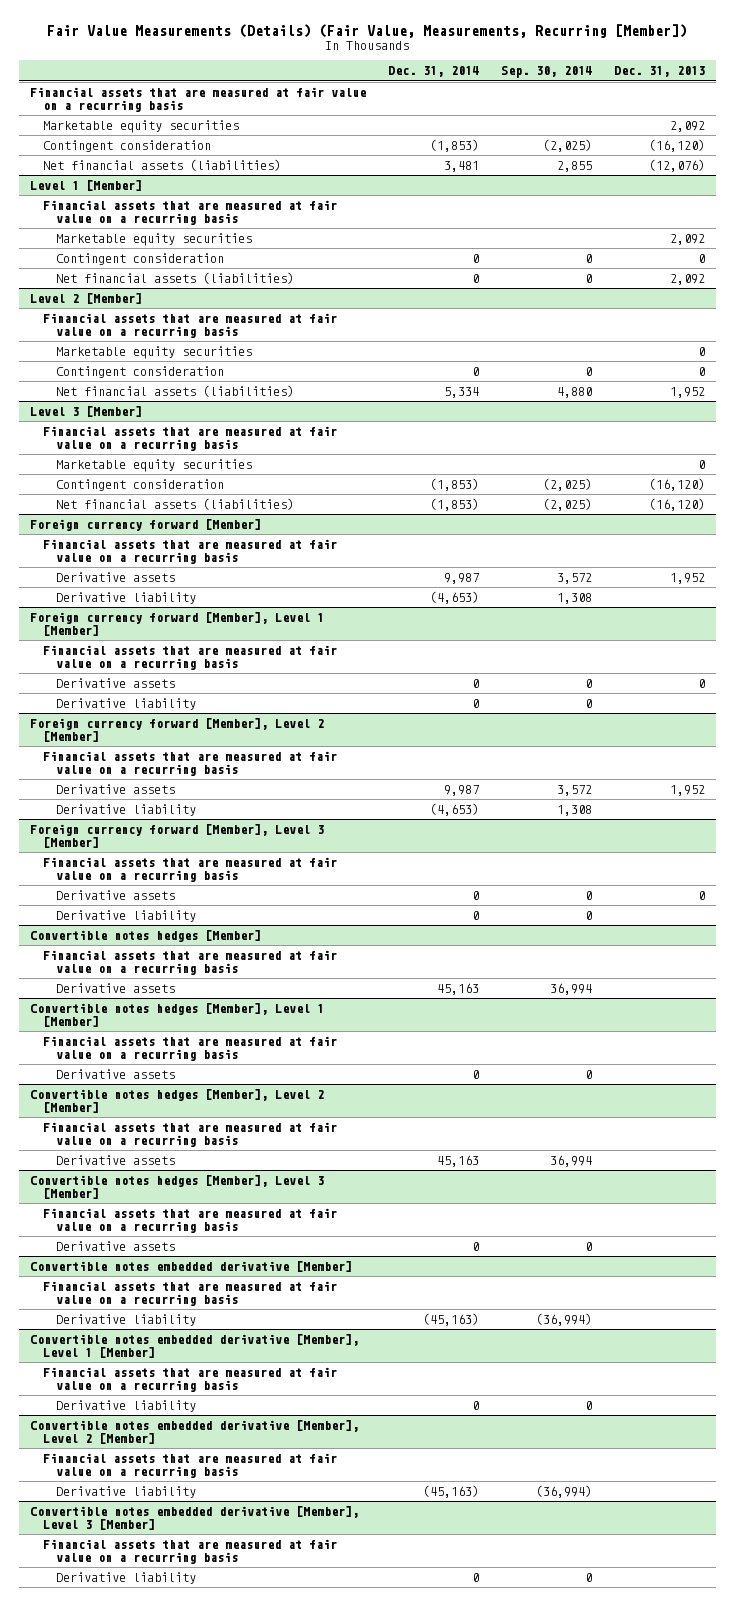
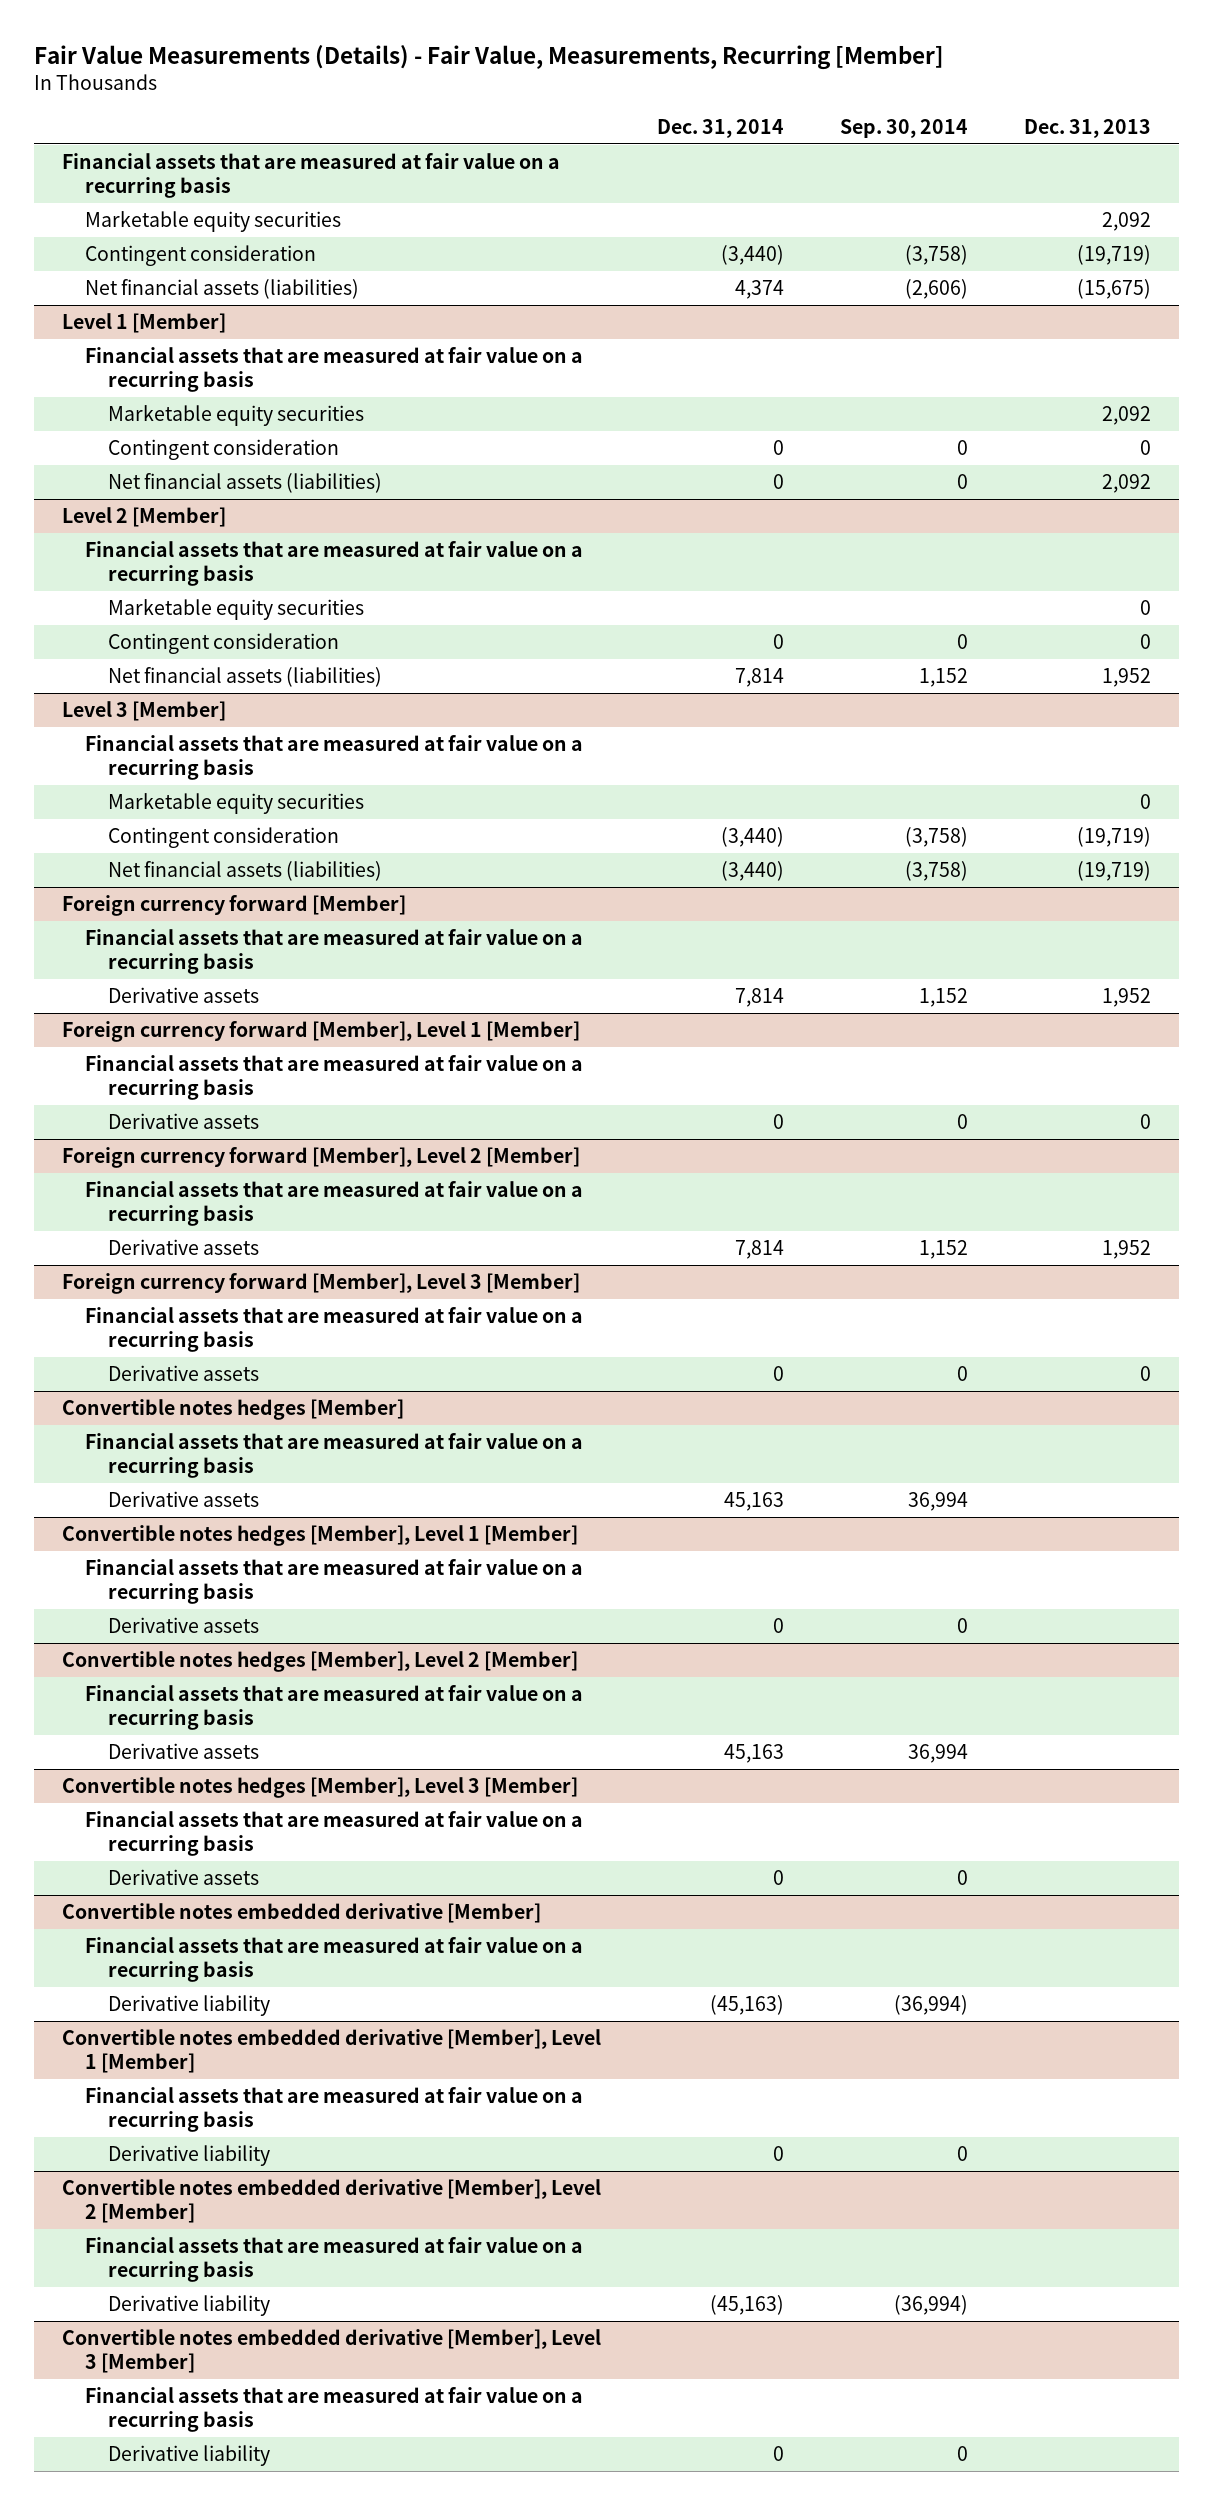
[47,23,688,38] Fair Value Measurements (Details) (Fair Value, Measurements, Recurring [Member]) -> [33,44,944,70] Fair Value Measurements (Details) - Fair Value, Measurements, Recurring [Member]
[429,138,479,152] (1,853) -> [720,245,784,266] (3,440)
[542,138,592,152] (2,025) -> [904,245,968,266] (3,758)
[648,138,705,152] (16,120) -> [1076,245,1151,266] (19,719)
[443,160,479,172] 3,481 -> [734,280,784,300] 4,374
[556,160,592,172] 2,855 -> [904,279,968,300] (2,606)
[648,158,705,172] (12,076) -> [1076,279,1151,300] (15,675)
[443,386,479,398] 5,334 -> [734,668,784,688] 7,814
[556,386,592,398] 4,880 -> [918,668,968,688] 1,152
[429,477,479,491] (1,853) -> [720,827,784,848] (3,440)
[542,477,592,491] (2,025) -> [904,827,968,848] (3,758)
[648,477,705,491] (16,120) -> [1076,827,1151,848] (19,719)
[429,497,479,511] (1,853) -> [720,861,784,882] (3,440)
[542,497,592,511] (2,025) -> [904,861,968,882] (3,758)
[648,497,705,511] (16,120) -> [1076,861,1151,882] (19,719)
[55,591,196,604] Derivative liability -> none
[443,572,479,584] 9,987 -> [734,988,784,1008] 7,814
[556,572,592,584] 3,572 -> [918,988,968,1008] 1,152
[55,697,196,710] Derivative liability -> none
[55,803,196,816] Derivative liability -> none
[443,784,479,796] 9,987 -> [734,1240,784,1260] 7,814
[556,784,592,796] 3,572 -> [918,1240,968,1260] 1,152
[55,909,196,922] Derivative liability -> none

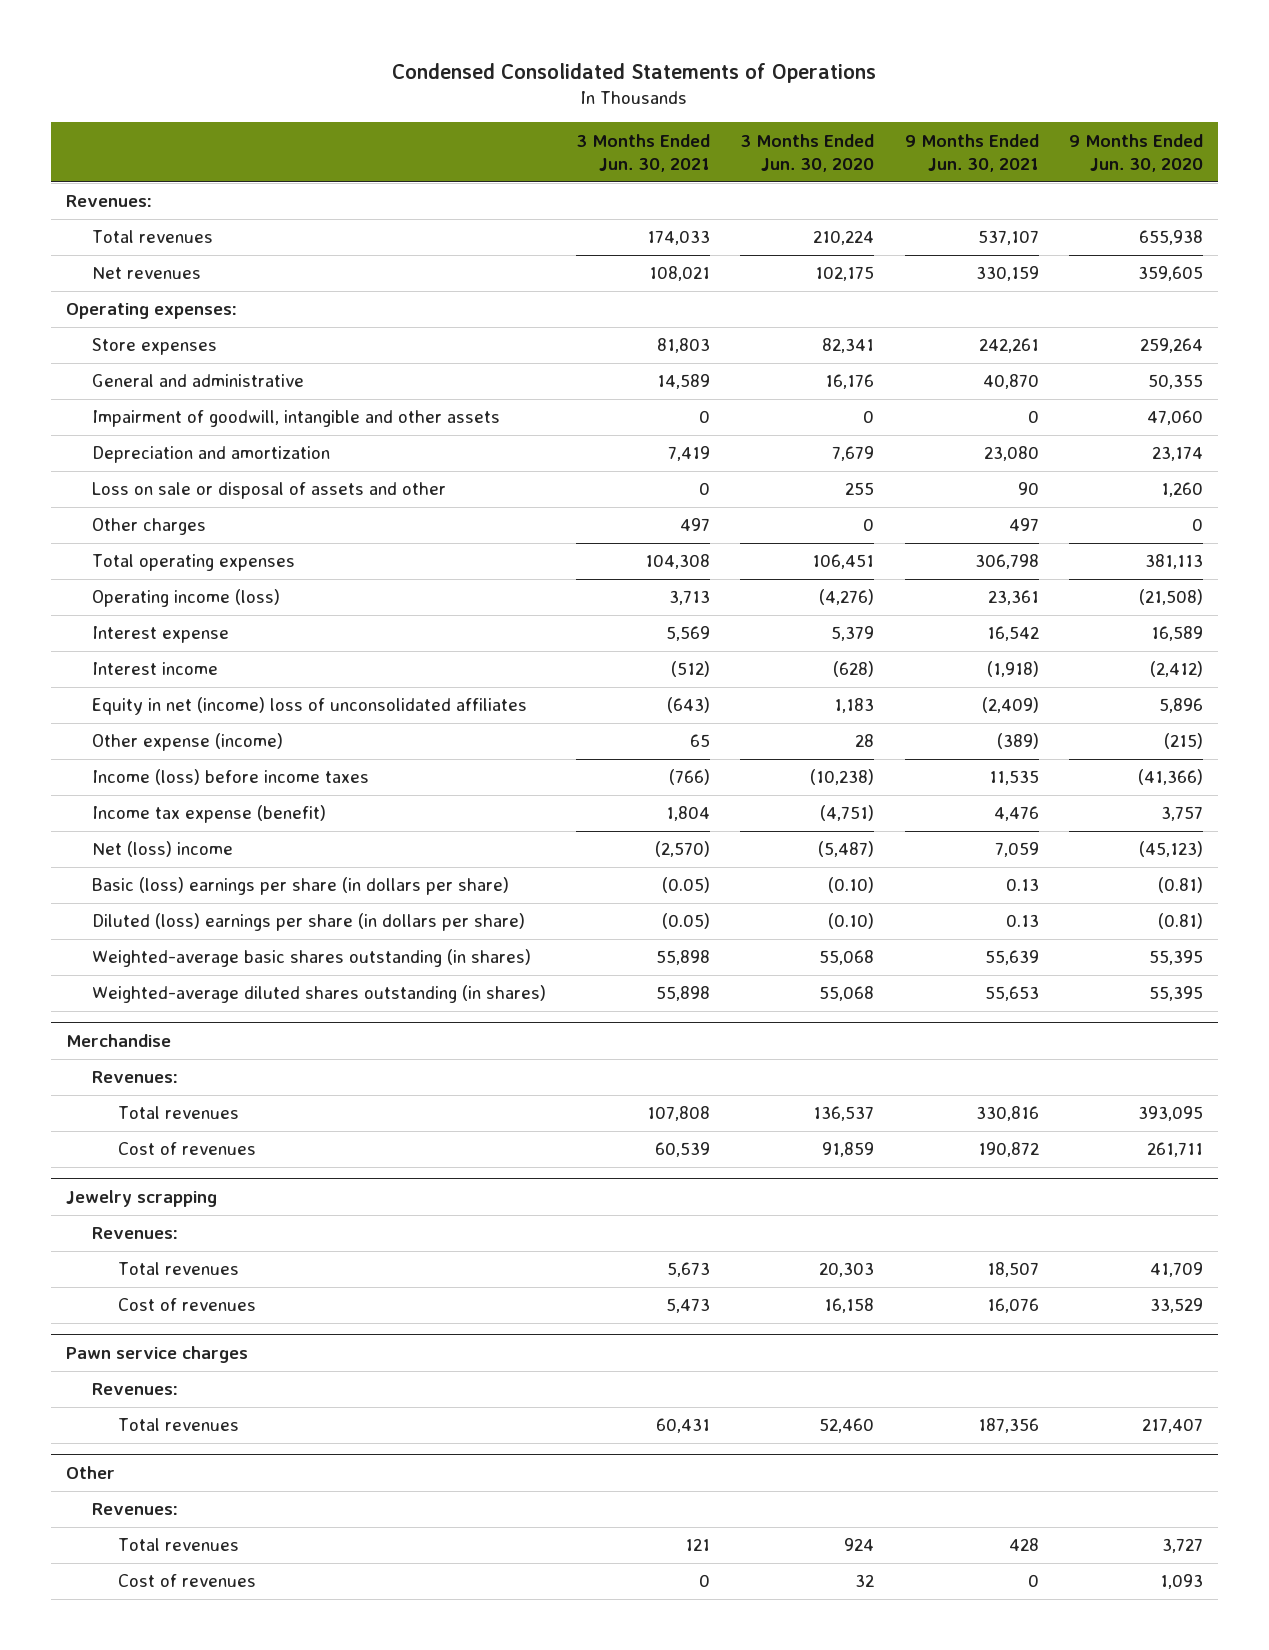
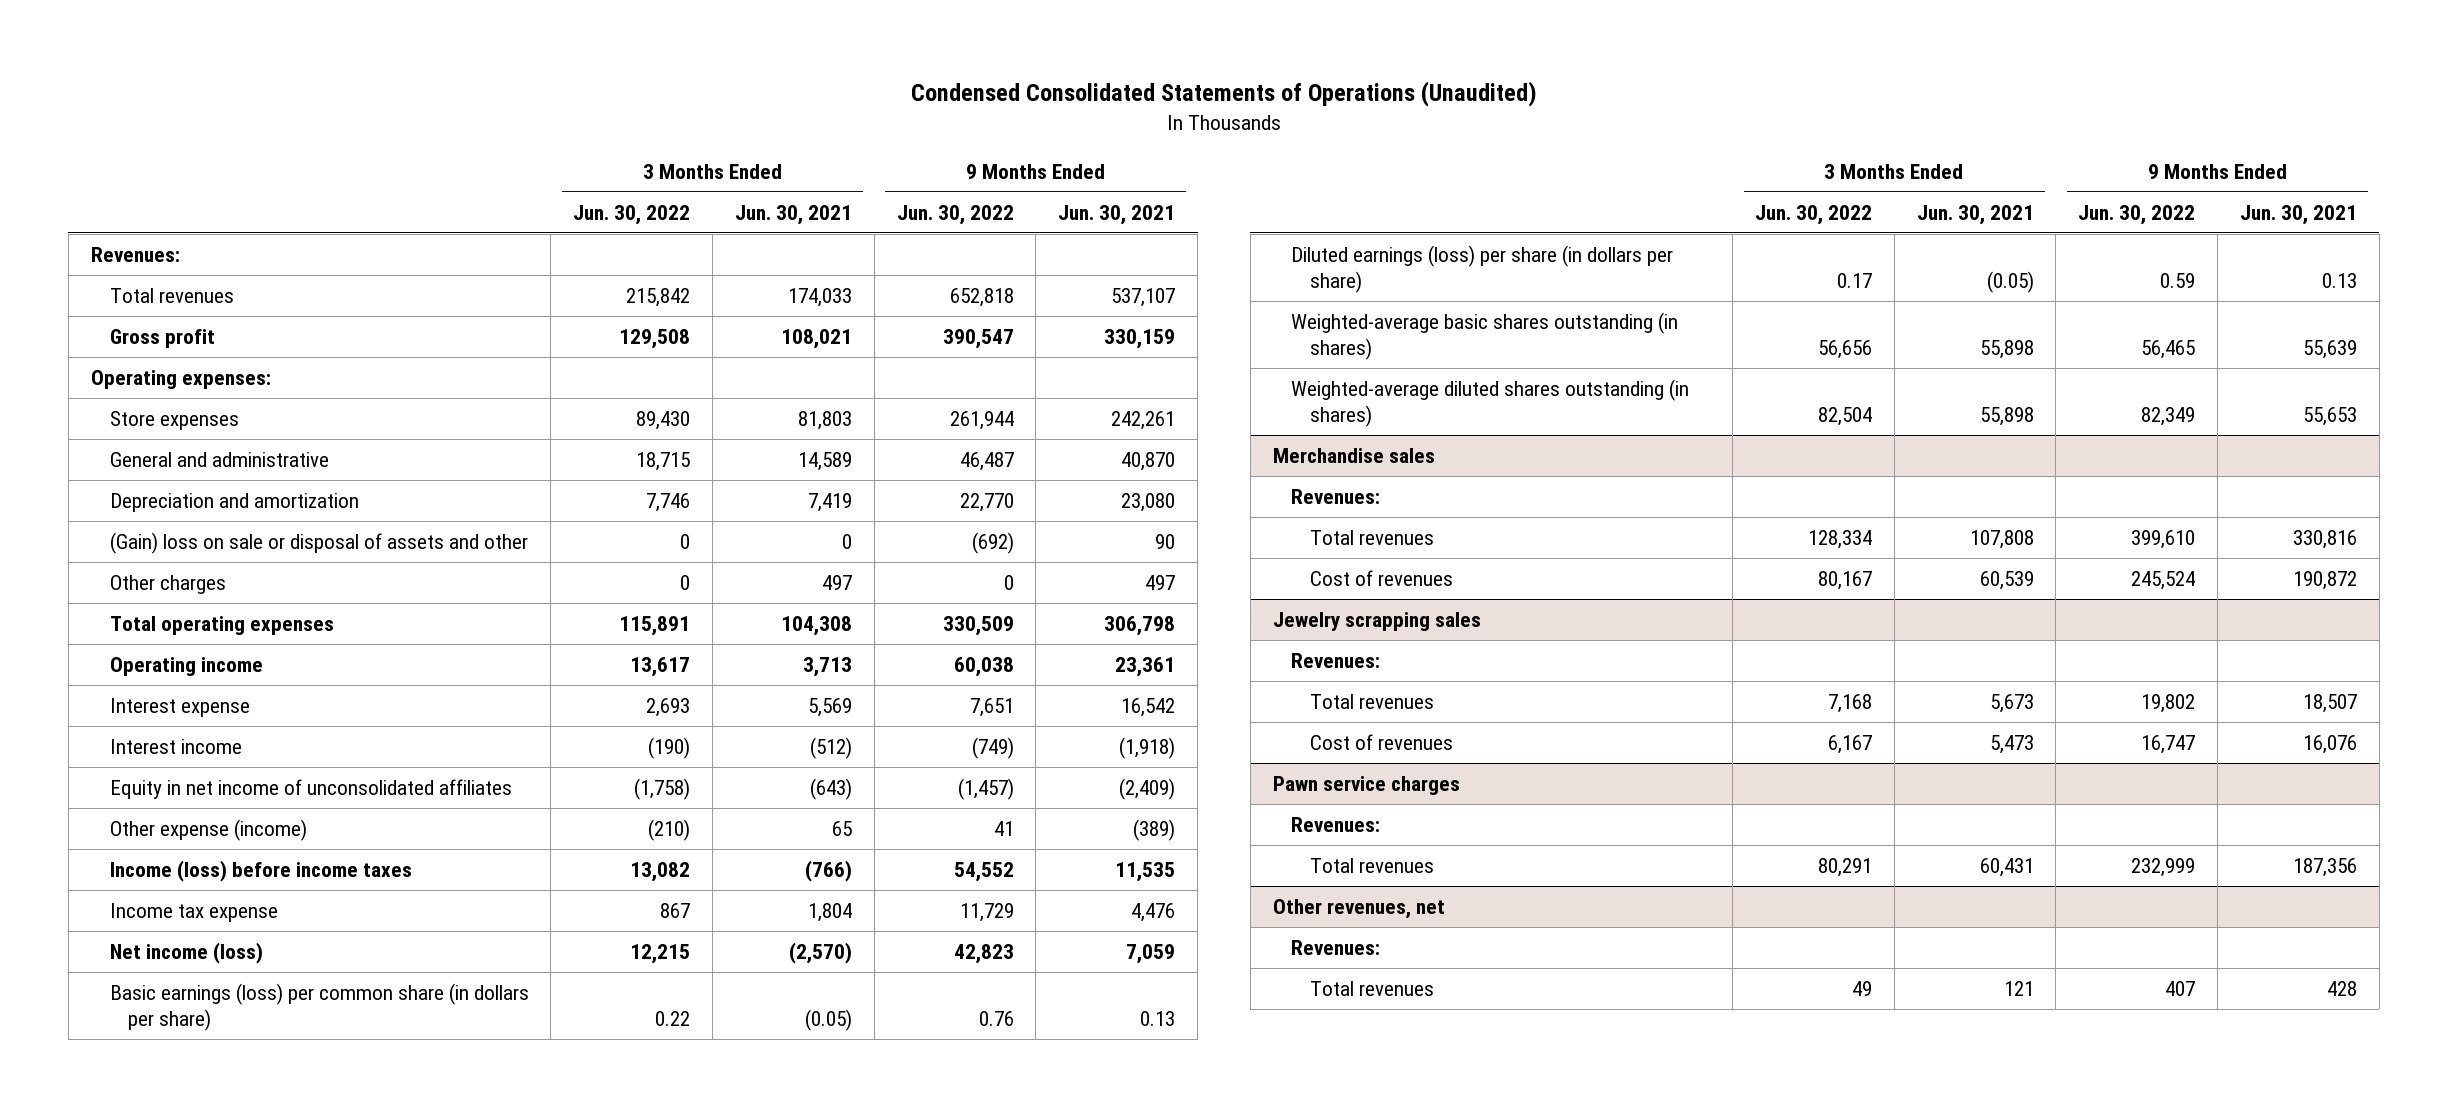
[392,63,877,84] Condensed Consolidated Statements of Operations -> [910,81,1537,108] Condensed Consolidated Statements of Operations (Unaudited)
[740,133,875,172] 3 Months Ended Jun. 30, 2020 -> none
[1069,133,1204,172] 9 Months Ended Jun. 30, 2020 -> none
none -> [573,204,691,225] Jun. 30, 2022
none -> [896,204,1014,225] Jun. 30, 2022
[91,267,201,280] Net revenues -> [109,329,215,349] Gross profit
[91,410,500,428] Impairment of goodwill, intangible and other assets -> none
[91,482,446,500] Loss on sale or disposal of assets and other -> [109,532,528,555] (Gain) loss on sale or disposal of assets and other
[91,589,280,608] Operating income (loss) -> [109,657,263,677] Operating income
[91,697,527,716] Equity in net (income) loss of unconsolidated affiliates -> [109,779,512,800] Equity in net income of unconsolidated affiliates
[91,805,326,824] Income tax expense (benefit) -> [109,903,278,923] Income tax expense
[91,841,233,858] Net (loss) income -> [109,942,263,965] Net income (loss)
[91,877,509,896] Basic (loss) earnings per share (in dollars per share) -> [109,983,529,1032] Basic earnings (loss) per common share (in dollars per share)
[91,913,525,932] Diluted (loss) earnings per share (in dollars per share) -> [1291,245,1674,294] Diluted earnings (loss) per share (in dollars per share)
[65,1033,171,1047] Merchandise -> [1272,448,1435,464] Merchandise sales
[65,1189,217,1207] Jewelry scrapping -> [1272,612,1481,632] Jewelry scrapping sales
[65,1465,115,1479] Other -> [1272,899,1445,920] Other revenues, net
[117,1574,256,1588] Cost of revenues -> none

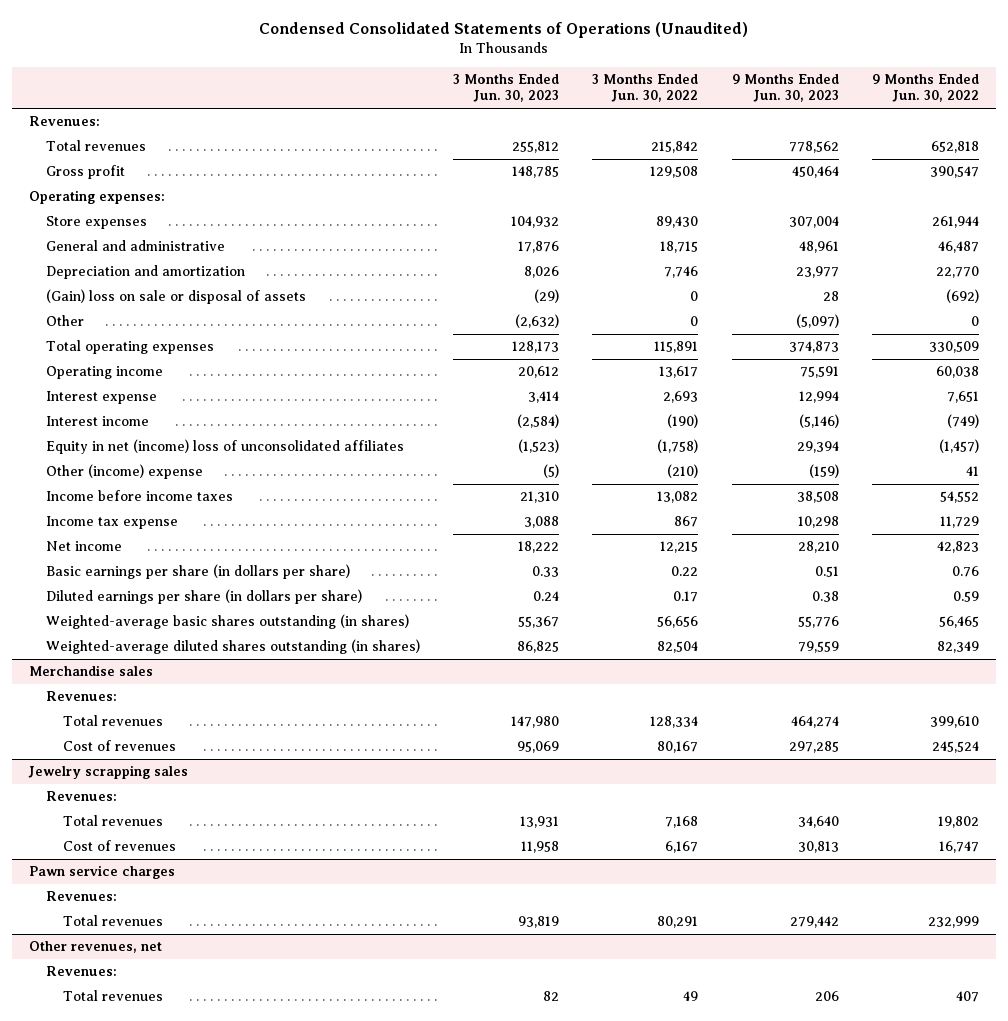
[734,204,852,225] Jun. 30, 2021 -> none
[1058,204,1176,225] Jun. 30, 2021 -> none
none -> [453,74,560,103] 3 Months Ended Jun. 30, 2023
none -> [731,74,839,103] 9 Months Ended Jun. 30, 2023
[109,532,528,555] (Gain) loss on sale or disposal of assets and other -> [45,289,306,305] (Gain) loss on sale or disposal of assets
[109,575,226,595] Other charges -> [45,315,84,327] Other
[109,779,512,800] Equity in net income of unconsolidated affiliates -> [45,439,404,455] Equity in net (income) loss of unconsolidated affiliates
[109,819,307,842] Other expense (income) -> [45,464,203,480] Other (income) expense
[109,860,412,883] Income (loss) before income taxes -> [45,490,233,502] Income before income taxes
[109,942,263,965] Net income (loss) -> [45,541,122,552] Net income
[109,983,529,1032] Basic earnings (loss) per common share (in dollars per share) -> [45,564,350,580] Basic earnings per share (in dollars per share)
[1291,245,1674,294] Diluted earnings (loss) per share (in dollars per share) -> [45,589,362,605] Diluted earnings per share (in dollars per share)

